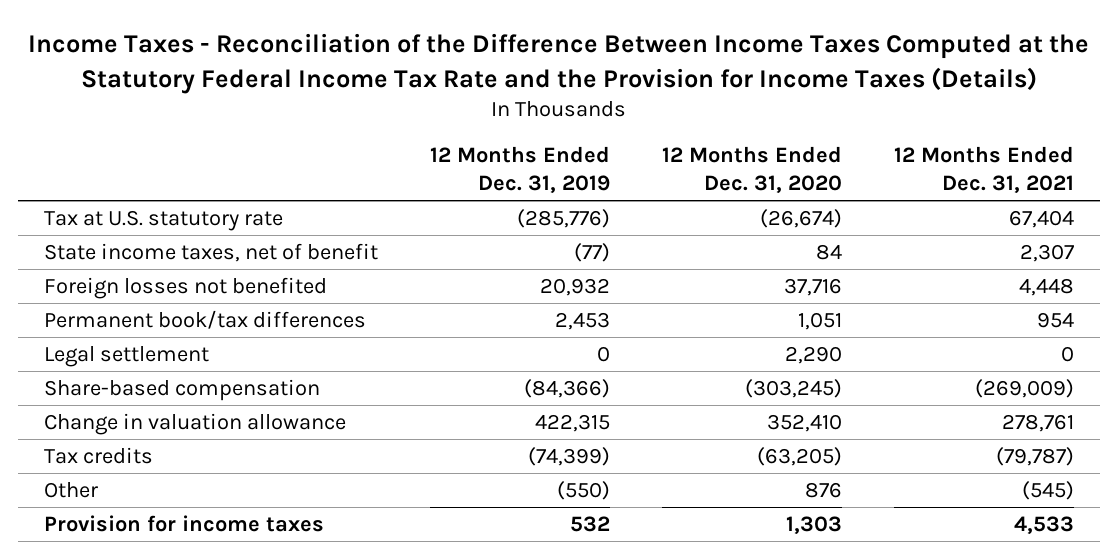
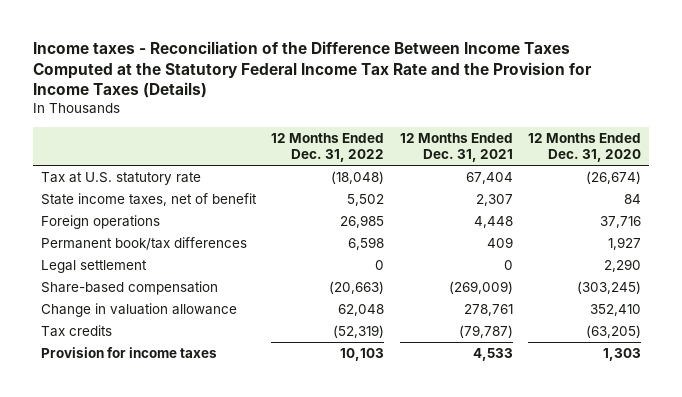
[27,33,1089,94] Income Taxes - Reconciliation of the Difference Between Income Taxes Computed at the Statutory Federal Income Tax Rate and the Provision for Income Taxes (Details) -> [32,40,592,99] Income taxes - Reconciliation of the Difference Between Income Taxes Computed at the Statutory Federal Income Tax Rate and the Provision for Income Taxes (Details)
[430,146,611,194] 12 Months Ended Dec. 31, 2019 -> none
none -> [271,132,385,163] 12 Months Ended Dec. 31, 2022
[44,276,328,299] Foreign losses not benefited -> [40,214,160,229] Foreign operations
[797,311,842,330] 1,051 -> [608,236,642,250] 1,927
[1036,311,1074,328] 954 -> [486,236,513,248] 409
[44,481,99,498] Other -> none

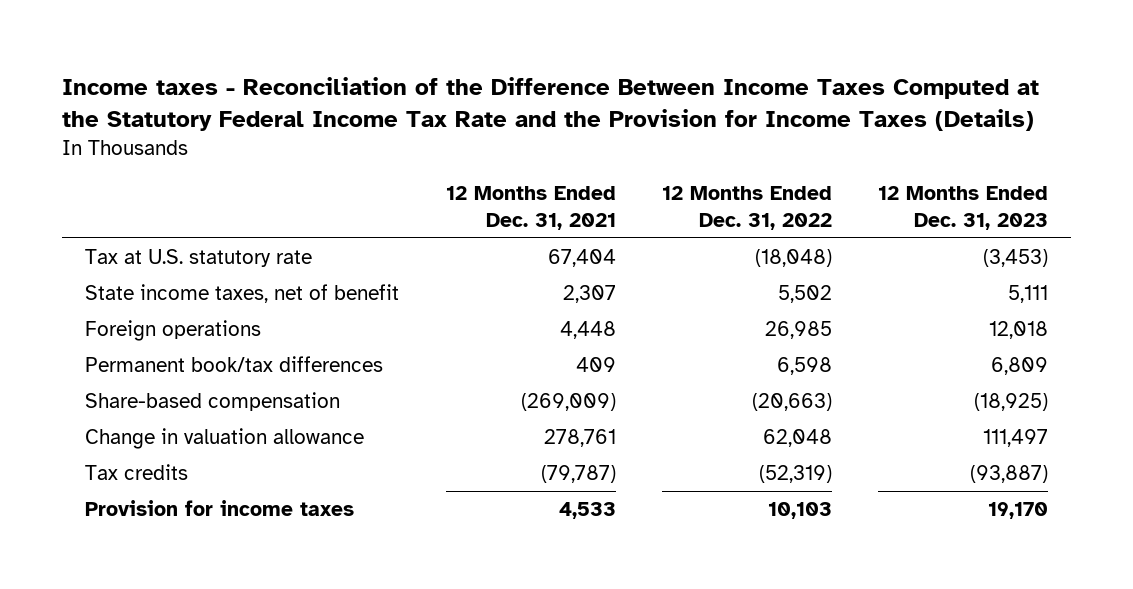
[528,132,642,163] 12 Months Ended Dec. 31, 2020 -> none
none -> [877,186,1048,230] 12 Months Ended Dec. 31, 2023
[40,259,147,273] Legal settlement -> none

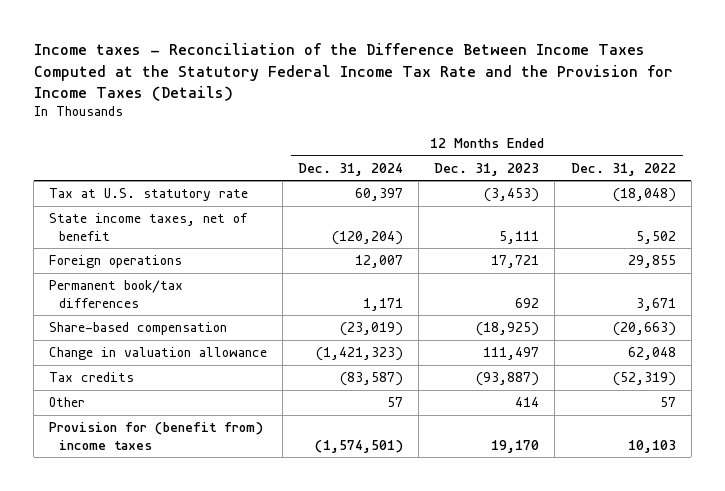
[445,186,616,230] 12 Months Ended Dec. 31, 2021 -> none
none -> [298,162,404,176] Dec. 31, 2024
[764,320,832,339] 26,985 -> [627,255,676,269] 29,855
[988,320,1048,339] 12,018 -> [491,255,540,269] 17,721
[776,356,832,375] 6,598 -> [635,297,676,311] 3,671
[990,356,1048,375] 6,809 -> [515,297,540,308] 692
none -> [49,397,86,408] Other
[85,499,355,516] Provision for income taxes -> [49,422,264,450] Provision for (benefit from) income taxes

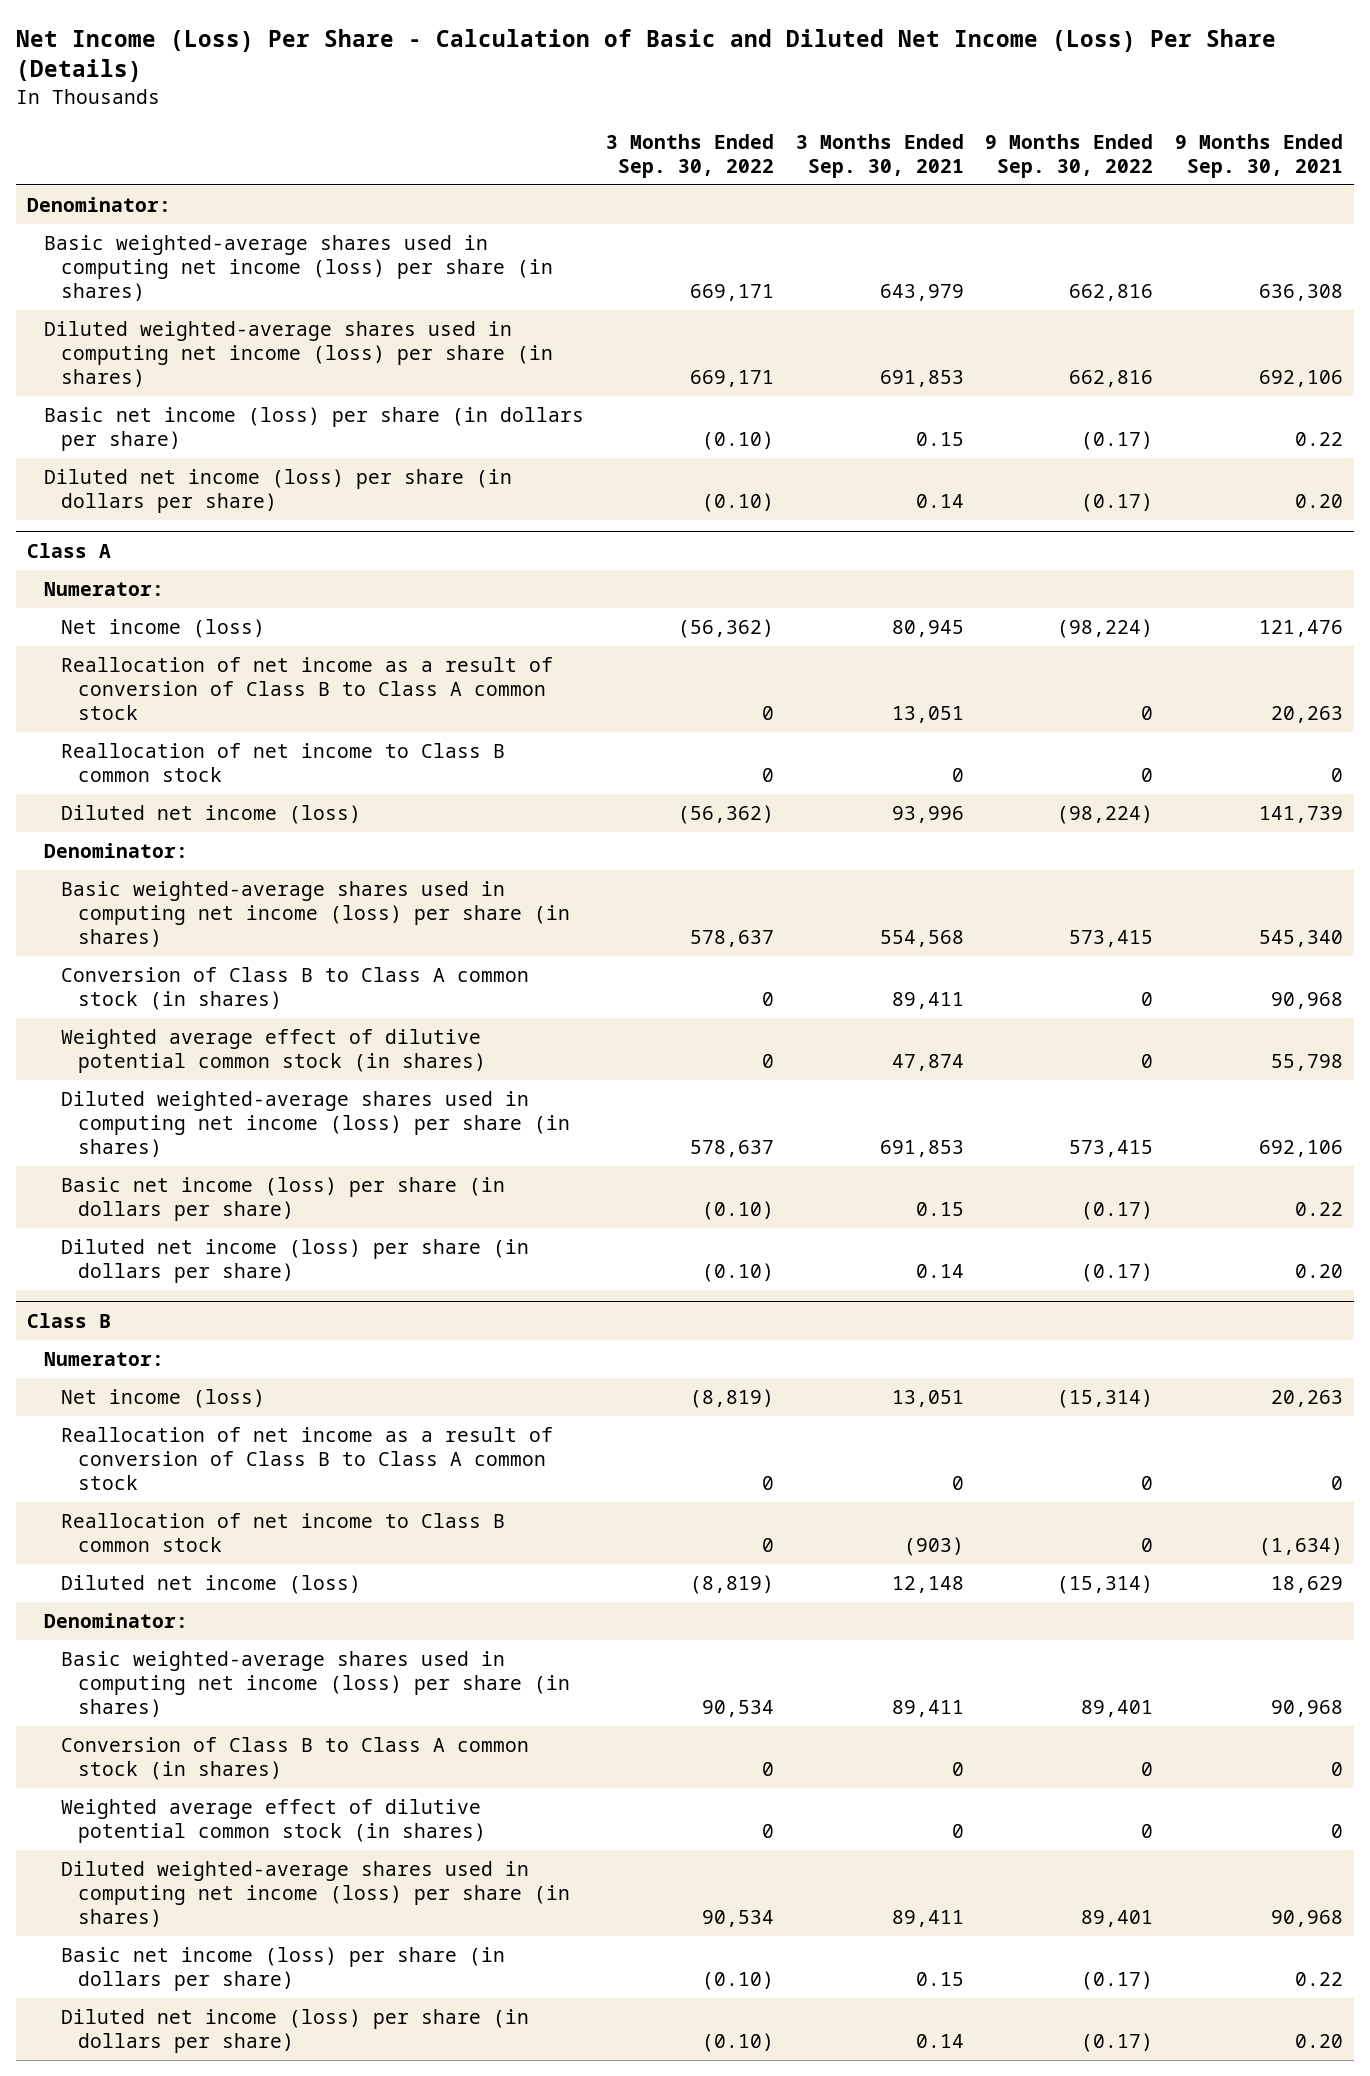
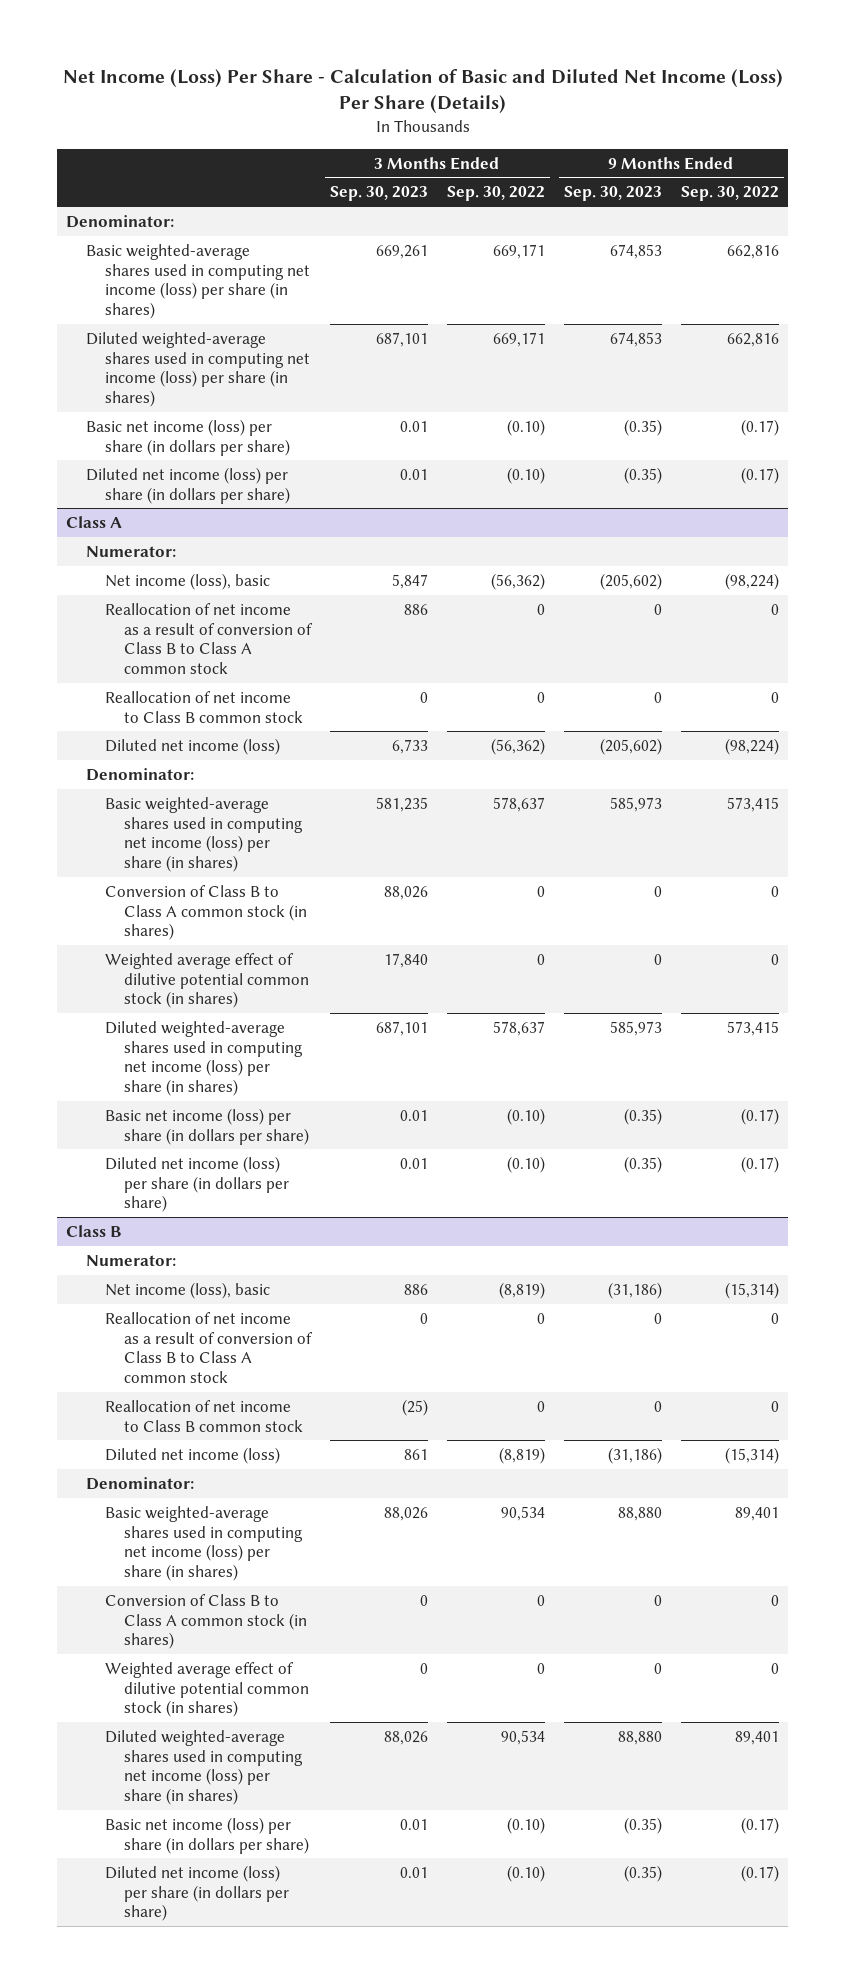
[795,134,964,178] 3 Months Ended Sep. 30, 2021 -> none
[1175,134,1344,178] 9 Months Ended Sep. 30, 2021 -> none
none -> [329,186,428,202] Sep. 30, 2023
none -> [563,186,662,202] Sep. 30, 2023
[60,618,265,638] Net income (loss) -> [104,572,270,590] Net income (loss), basic
[60,1388,265,1408] Net income (loss) -> [104,1281,270,1299] Net income (loss), basic

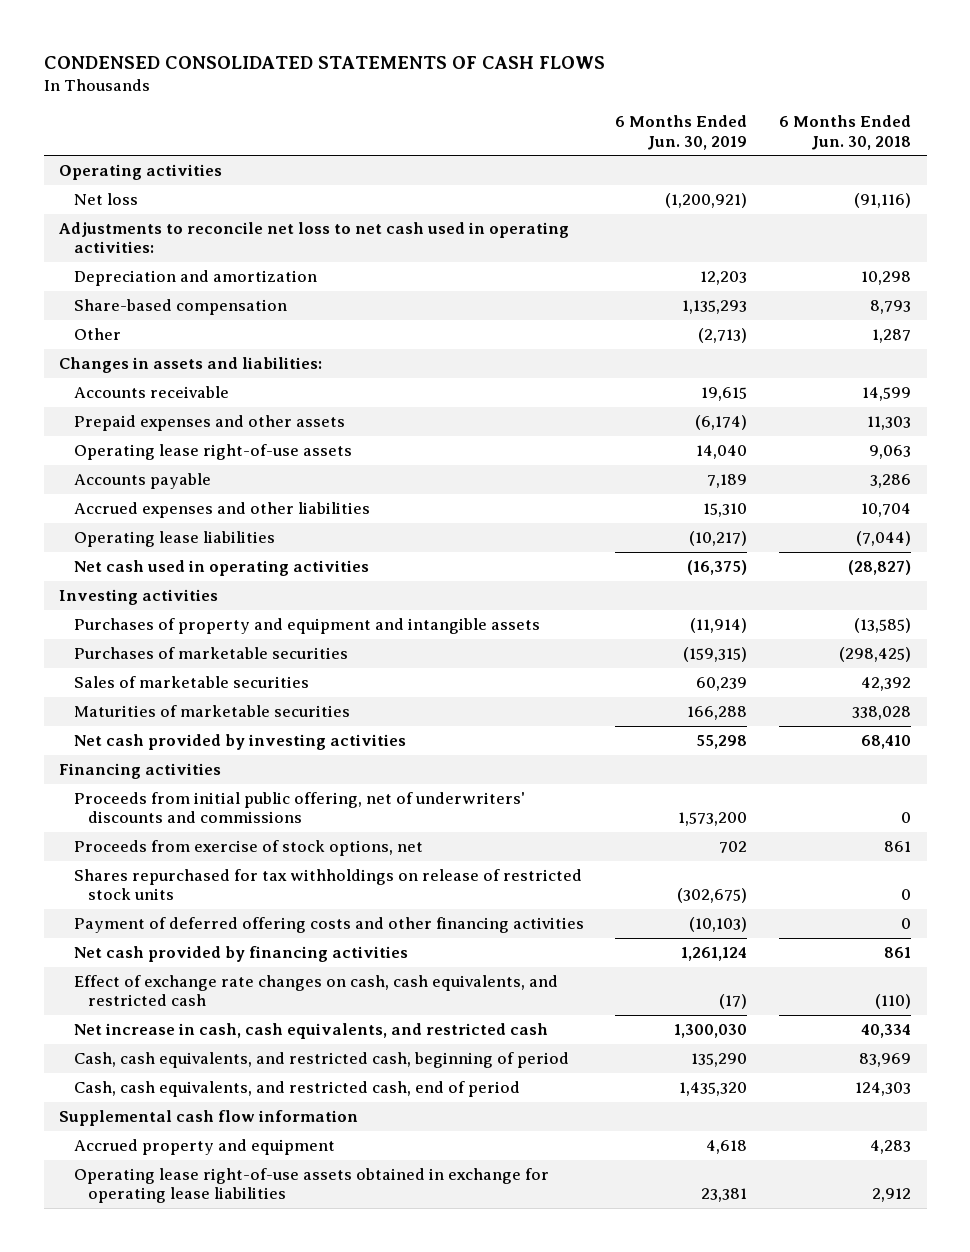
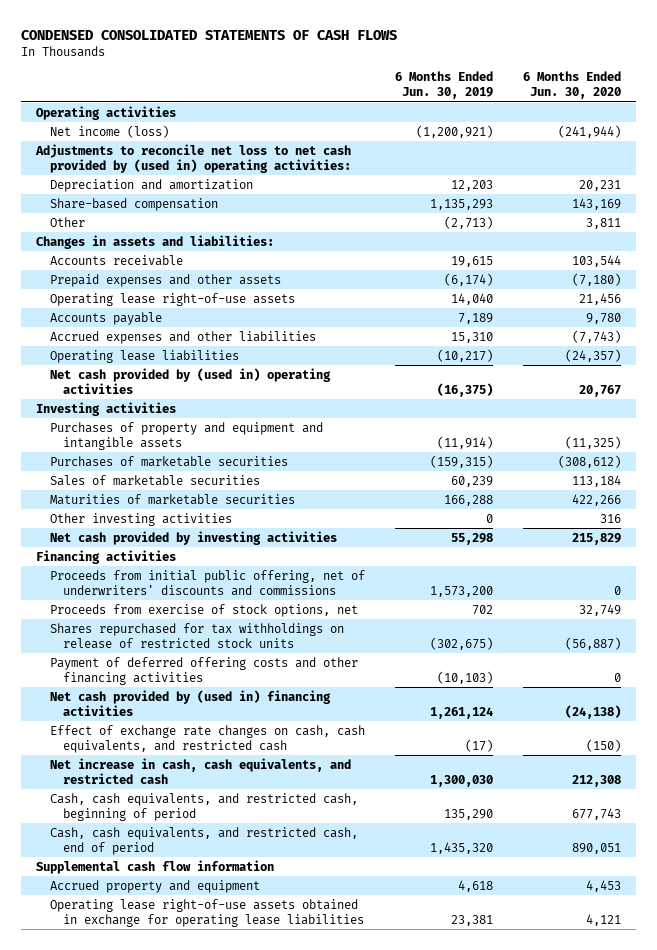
[778,115,911,150] 6 Months Ended Jun. 30, 2018 -> none
none -> [522,70,621,100] 6 Months Ended Jun. 30, 2020
[73,193,138,206] Net loss -> [49,124,169,138] Net income (loss)
[59,222,570,254] Adjustments to reconcile net loss to net cash used in operating activities: -> [35,143,352,173] Adjustments to reconcile net loss to net cash provided by (used in) operating activities:
[73,560,369,577] Net cash used in operating activities -> [49,367,331,394] Net cash provided by (used in) operating activities
none -> [49,512,232,526] Other investing activities
[73,946,408,963] Net cash provided by financing activities -> [49,689,331,716] Net cash provided by (used in) financing activities

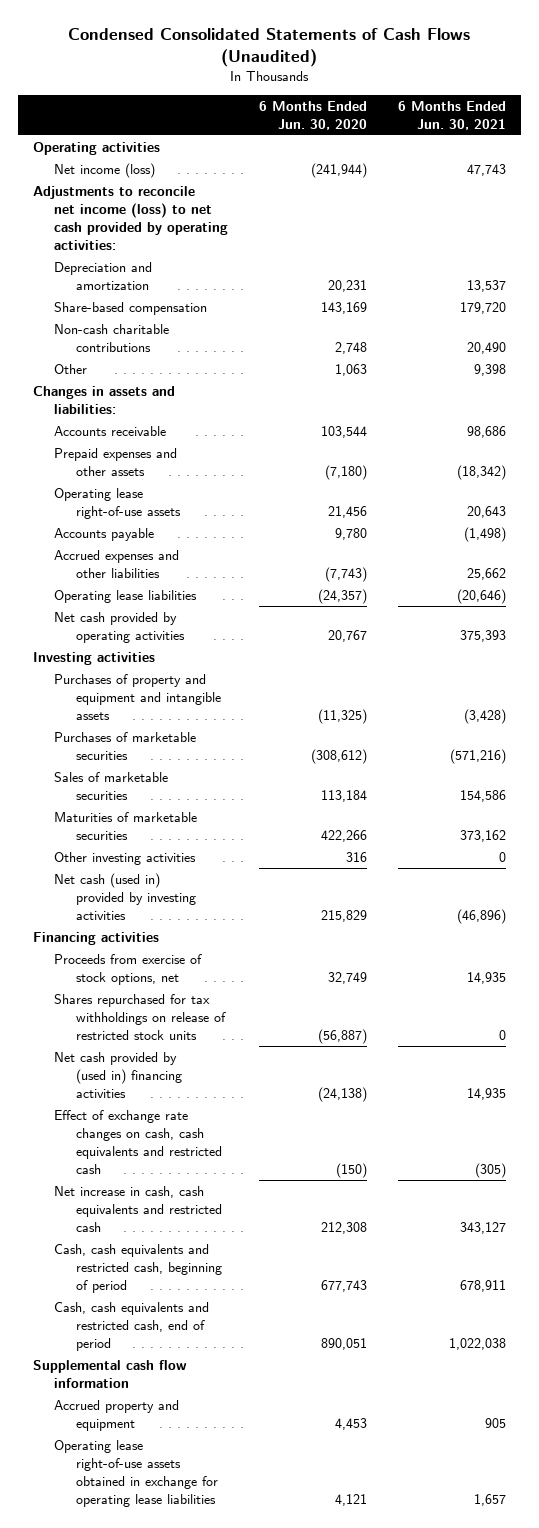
[21,29,398,40] CONDENSED CONSOLIDATED STATEMENTS OF CASH FLOWS -> [68,27,471,67] Condensed Consolidated Statements of Cash Flows (Unaudited)
[394,70,493,100] 6 Months Ended Jun. 30, 2019 -> none
none -> [397,100,506,130] 6 Months Ended Jun. 30, 2021
[35,143,352,173] Adjustments to reconcile net loss to net cash provided by (used in) operating activities: -> [33,185,229,250] Adjustments to reconcile net income (loss) to net cash provided by operating activities:
none -> [54,323,170,352] Non-cash charitable contributions
[585,217,621,229] 3,811 -> [334,363,367,376] 1,063
[49,367,331,394] Net cash provided by (used in) operating activities -> [54,611,185,643] Net cash provided by operating activities
[49,530,337,545] Net cash provided by investing activities -> [54,872,196,920] Net cash (used in) provided by investing activities
[49,569,365,596] Proceeds from initial public offering, net of underwriters' discounts and commissions -> none
[49,656,358,685] Payment of deferred offering costs and other financing activities -> none
[49,724,365,753] Effect of exchange rate changes on cash, cash equivalents, and restricted cash -> [54,1109,222,1174] Effect of exchange rate changes on cash, cash equivalents and restricted cash
[49,757,351,784] Net increase in cash, cash equivalents, and restricted cash -> [54,1185,222,1232] Net increase in cash, cash equivalents and restricted cash
[49,792,358,821] Cash, cash equivalents, and restricted cash, beginning of period -> [54,1243,222,1293] Cash, cash equivalents and restricted cash, beginning of period
[49,826,358,855] Cash, cash equivalents, and restricted cash, end of period -> [54,1301,210,1351] Cash, cash equivalents and restricted cash, end of period

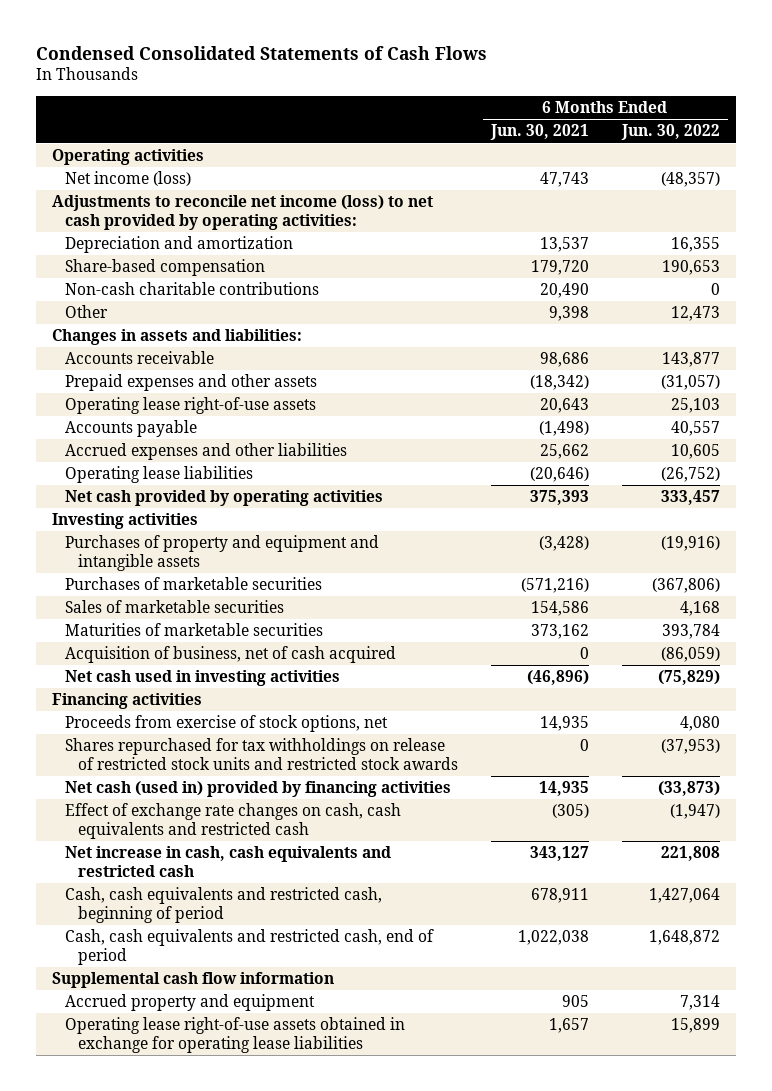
[68,27,471,67] Condensed Consolidated Statements of Cash Flows (Unaudited) -> [35,45,487,60] Condensed Consolidated Statements of Cash Flows
[258,100,367,130] 6 Months Ended Jun. 30, 2020 -> none
none -> [620,124,720,141] Jun. 30, 2022
[54,851,197,865] Other investing activities -> none
none -> [65,646,397,664] Acquisition of business, net of cash acquired
[54,872,196,920] Net cash (used in) provided by investing activities -> [65,670,341,687] Net cash used in investing activities
[54,993,226,1040] Shares repurchased for tax withholdings on release of restricted stock units -> [65,738,459,770] Shares repurchased for tax withholdings on release of restricted stock units and restricted stock awards
[54,1051,182,1098] Net cash provided by (used in) financing activities -> [65,781,452,798] Net cash (used in) provided by financing activities

